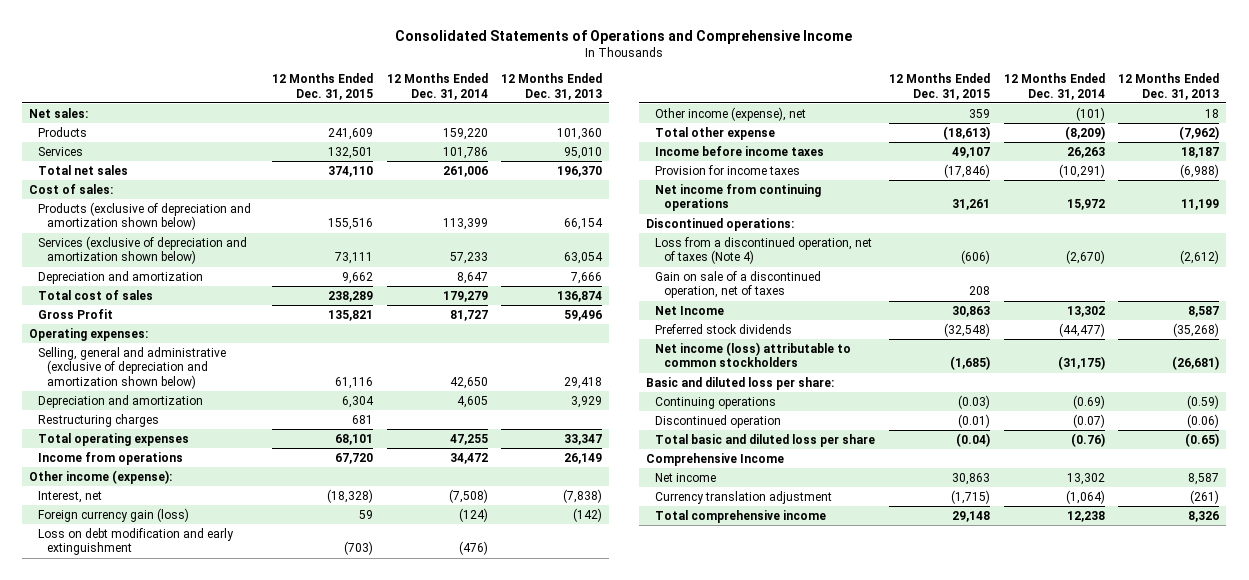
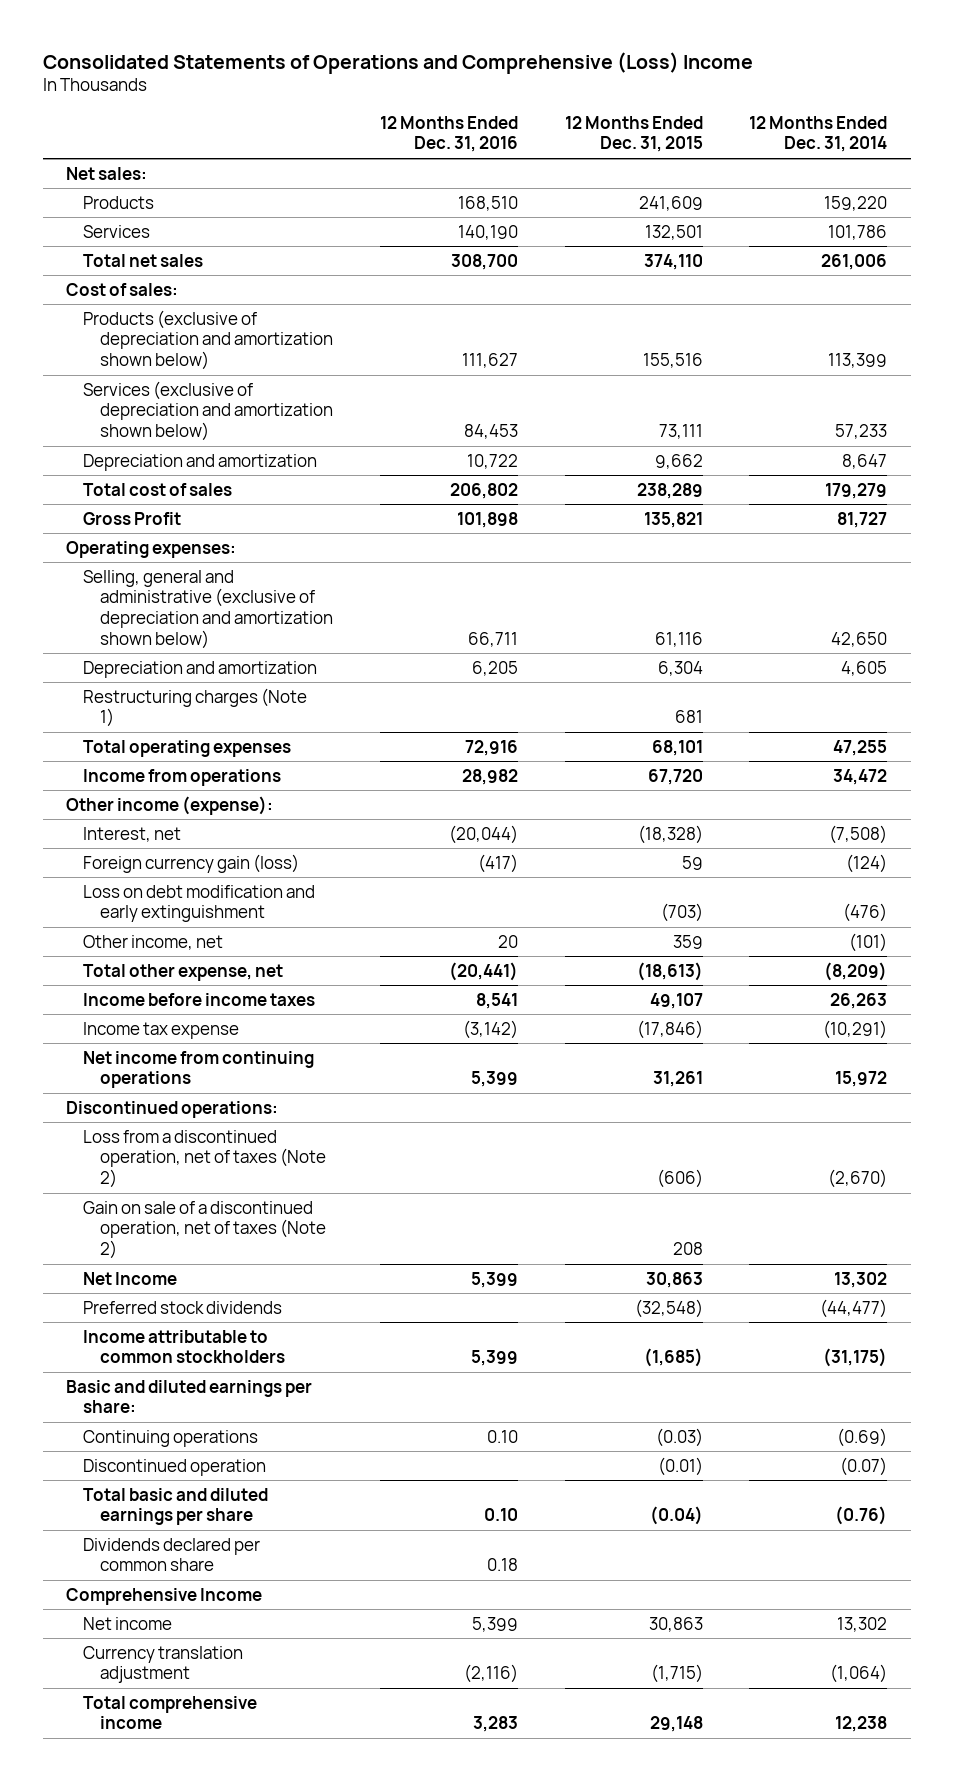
[395,29,853,44] Consolidated Statements of Operations and Comprehensive Income -> [42,51,753,74] Consolidated Statements of Operations and Comprehensive (Loss) Income
[501,73,603,100] 12 Months Ended Dec. 31, 2013 -> none
none -> [379,115,518,153] 12 Months Ended Dec. 31, 2016
[37,413,159,427] Restructuring charges -> [83,687,308,728] Restructuring charges (Note 1)
[655,106,807,121] Other income (expense), net -> [83,934,224,950] Other income, net
[655,126,776,140] Total other expense -> [83,963,284,981] Total other expense, net
[655,164,801,175] Provision for income taxes -> [83,1021,240,1039] Income tax expense
[655,236,873,265] Loss from a discontinued operation, net of taxes (Note 4) -> [83,1129,327,1189] Loss from a discontinued operation, net of taxes (Note 2)
[655,270,822,299] Gain on sale of a discontinued operation, net of taxes -> [83,1200,327,1260] Gain on sale of a discontinued operation, net of taxes (Note 2)
[655,341,852,368] Net income (loss) attributable to common stockholders -> [83,1329,286,1364] Income attributable to common stockholders
[646,376,835,390] Basic and diluted loss per share: -> [66,1379,313,1414] Basic and diluted earnings per share:
[655,433,876,447] Total basic and diluted loss per share -> [83,1487,269,1526] Total basic and diluted earnings per share
none -> [83,1537,261,1572] Dividends declared per common share

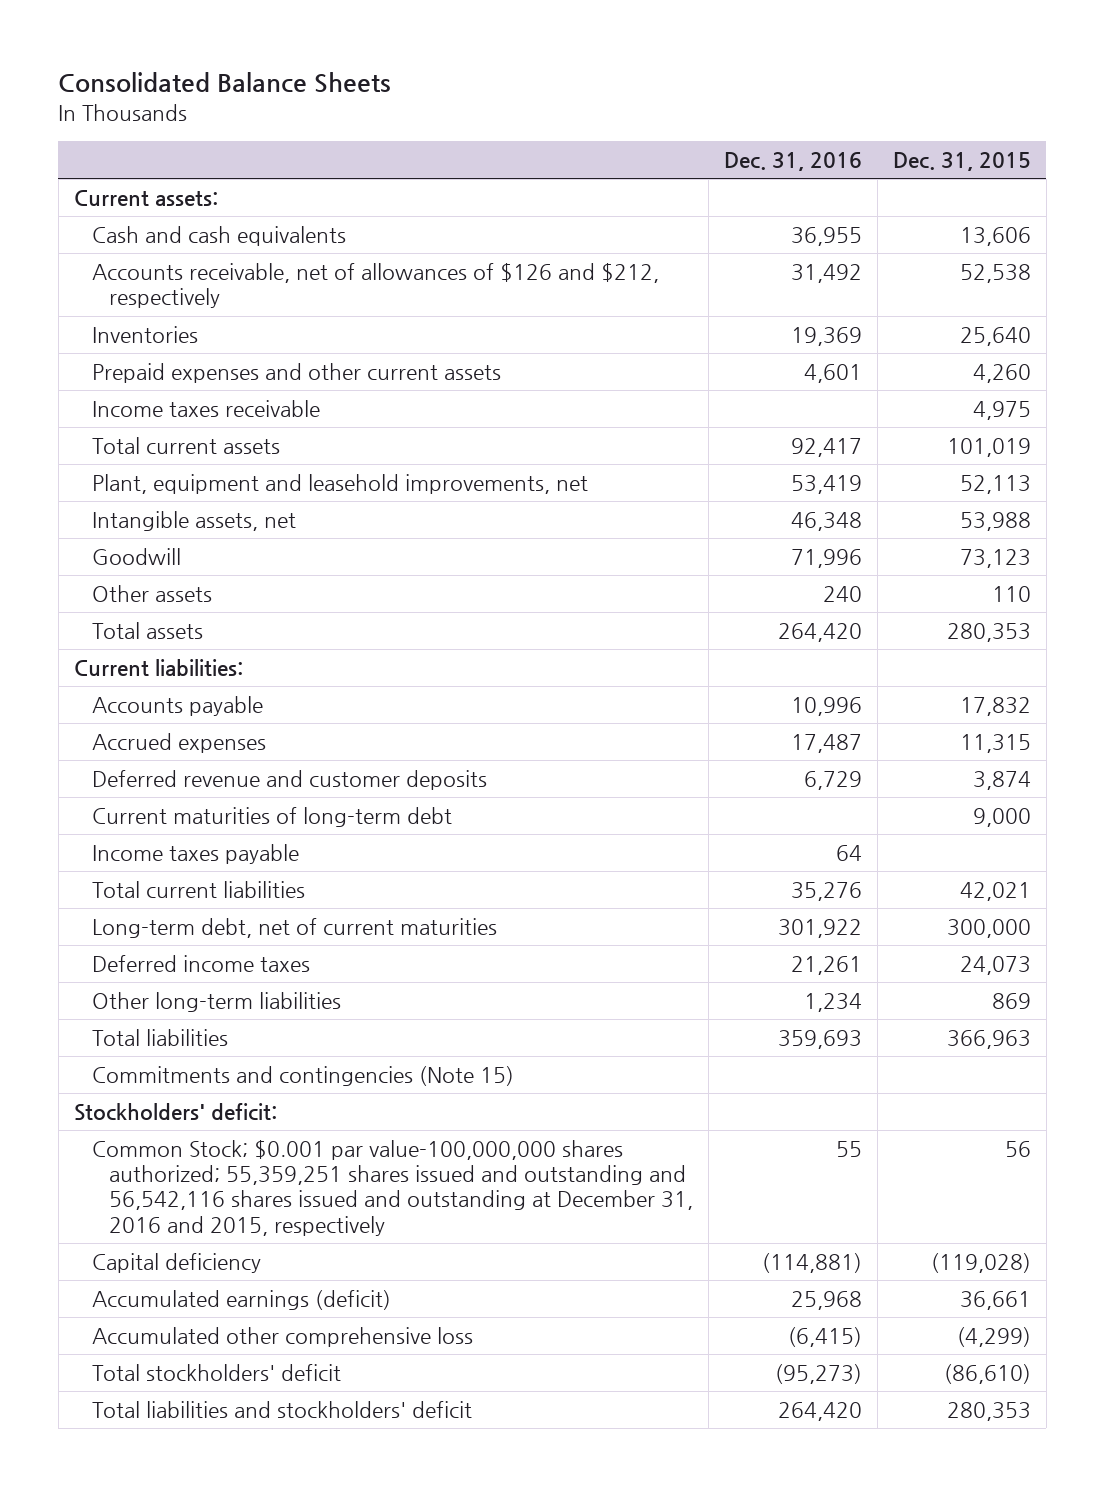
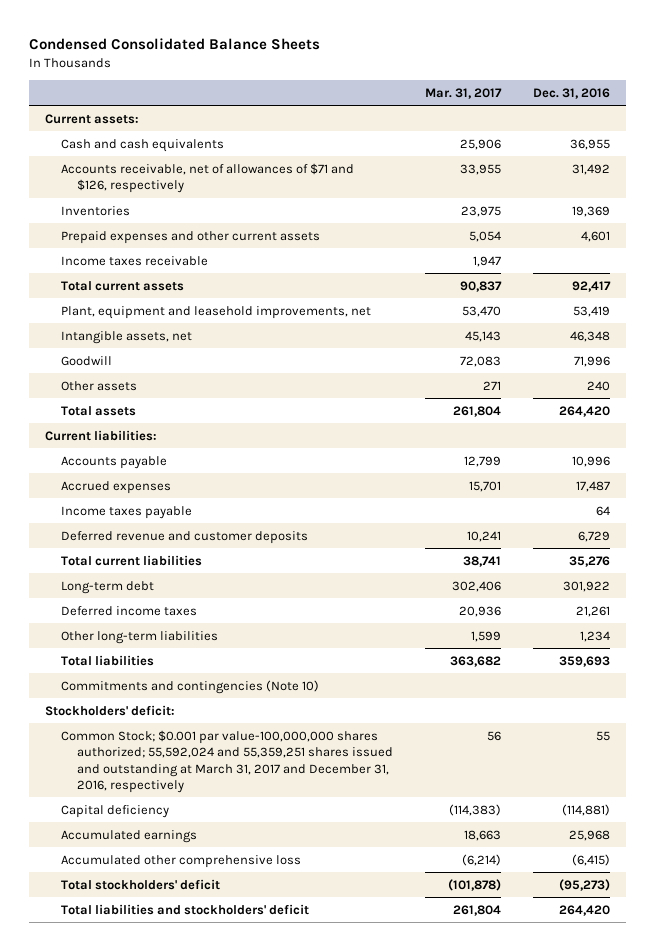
[58,72,392,94] Consolidated Balance Sheets -> [28,38,320,51] Condensed Consolidated Balance Sheets
[893,152,1032,172] Dec. 31, 2015 -> none
none -> [424,87,502,99] Mar. 31, 2017
[91,263,659,309] Accounts receivable, net of allowances of $126 and $212, respectively -> [60,162,354,194] Accounts receivable, net of allowances of $71 and $126, respectively
[91,807,452,828] Current maturities of long-term debt -> none
[91,770,487,791] Deferred revenue and customer deposits -> [60,530,308,544] Deferred revenue and customer deposits
[91,918,497,939] Long-term debt, net of current maturities -> [60,580,154,594] Long-term debt
[91,1066,514,1087] Commitments and contingencies (Note 15) -> [60,679,319,694] Commitments and contingencies (Note 10)
[91,1140,694,1236] Common Stock; $0.001 par value-100,000,000 shares authorized; 55,359,251 shares issued and outstanding and 56,542,116 shares issued and outstanding at December 31, 2016 and 2015, respectively -> [60,729,393,793] Common Stock; $0.001 par value-100,000,000 shares authorized; 55,592,024 and 55,359,251 shares issued and outstanding at March 31, 2017 and December 31, 2016, respectively
[91,1290,391,1311] Accumulated earnings (deficit) -> [60,829,197,843] Accumulated earnings

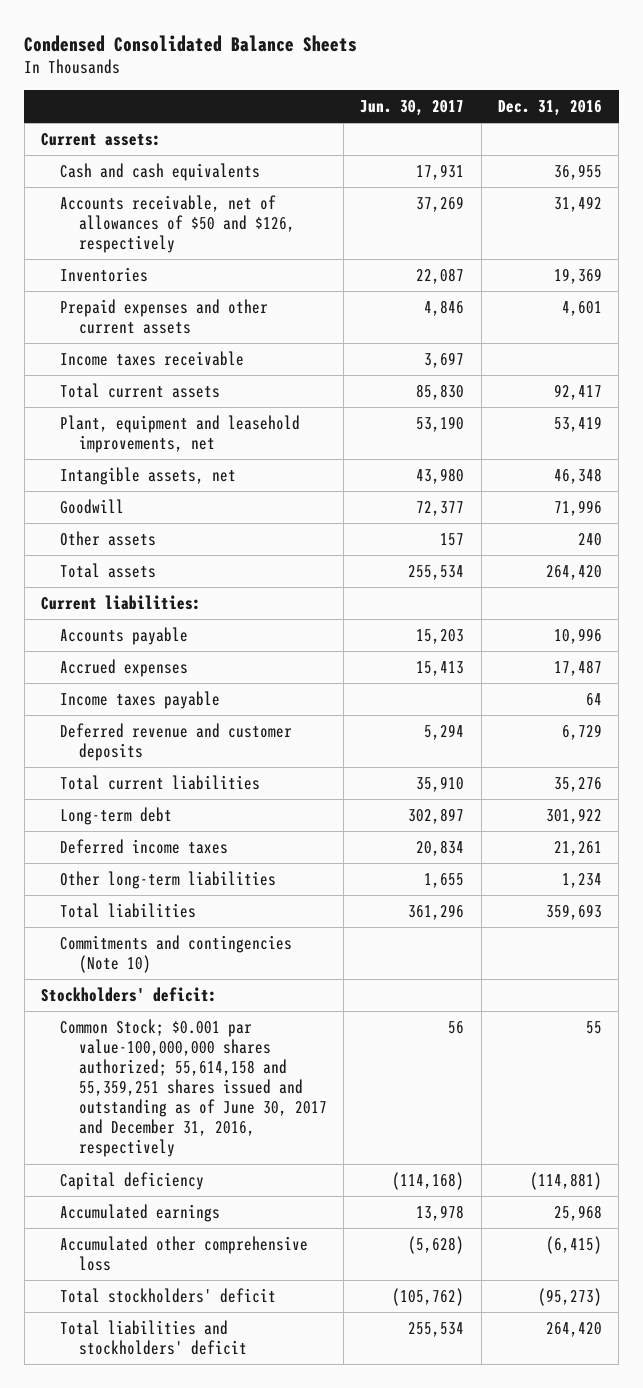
[424,87,502,99] Mar. 31, 2017 -> none
none -> [360,100,465,117] Jun. 30, 2017
[60,162,354,194] Accounts receivable, net of allowances of $71 and $126, respectively -> [60,194,295,254] Accounts receivable, net of allowances of $50 and $126, respectively
[60,729,393,793] Common Stock; $0.001 par value-100,000,000 shares authorized; 55,592,024 and 55,359,251 shares issued and outstanding at March 31, 2017 and December 31, 2016, respectively -> [60,1018,327,1158] Common Stock; $0.001 par value-100,000,000 shares authorized; 55,614,158 and 55,359,251 shares issued and outstanding as of June 30, 2017 and December 31, 2016, respectively

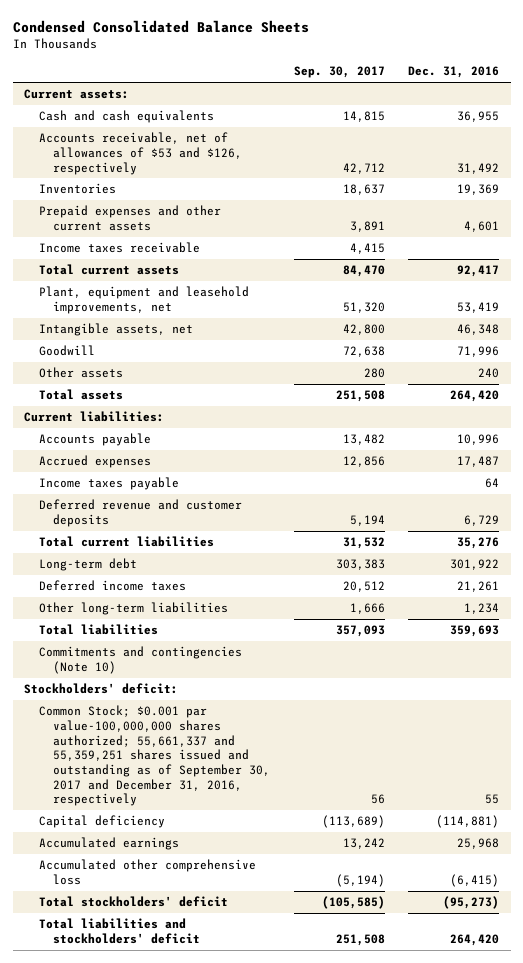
[360,100,465,117] Jun. 30, 2017 -> none
none -> [293,66,385,79] Sep. 30, 2017
[60,194,295,254] Accounts receivable, net of allowances of $50 and $126, respectively -> [38,132,243,175] Accounts receivable, net of allowances of $53 and $126, respectively
[60,1018,327,1158] Common Stock; $0.001 par value-100,000,000 shares authorized; 55,614,158 and 55,359,251 shares issued and outstanding as of June 30, 2017 and December 31, 2016, respectively -> [38,705,271,807] Common Stock; $0.001 par value-100,000,000 shares authorized; 55,661,337 and 55,359,251 shares issued and outstanding as of September 30, 2017 and December 31, 2016, respectively

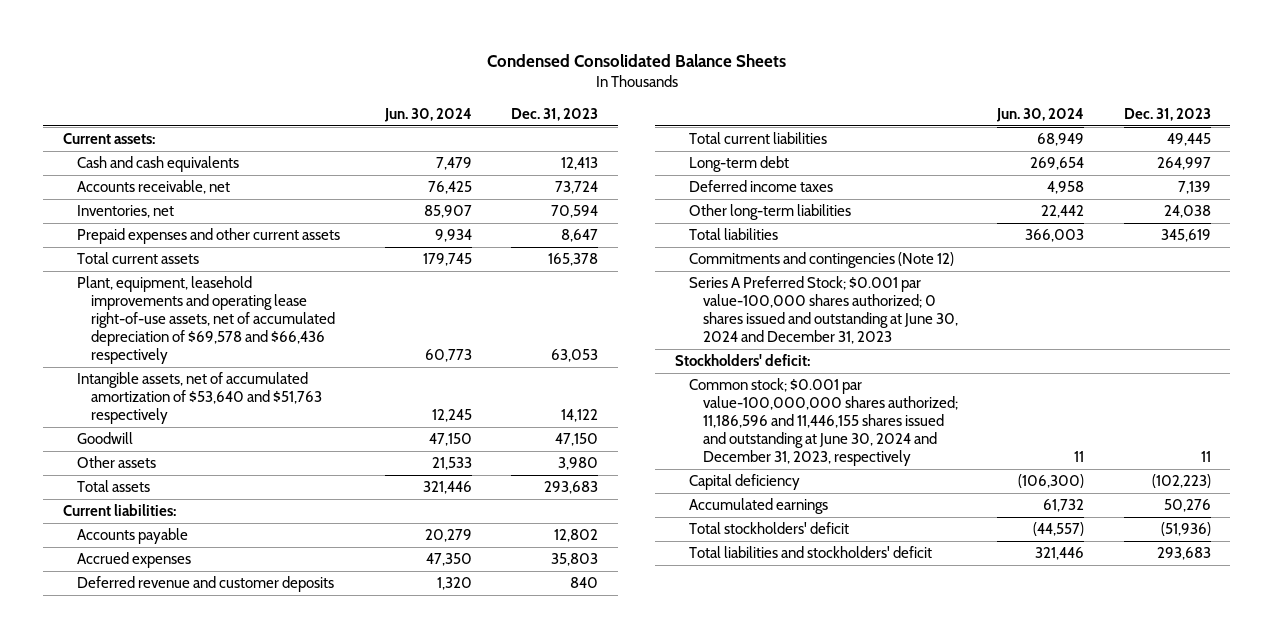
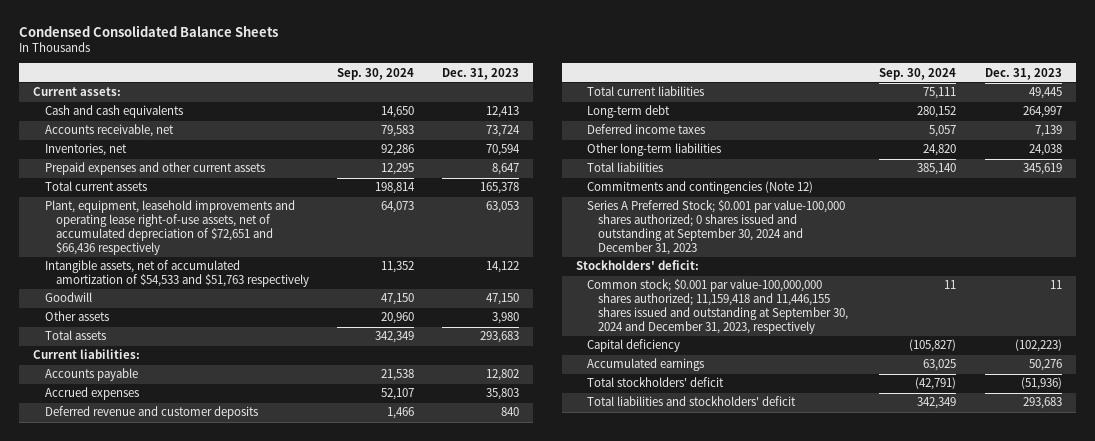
[384,107,473,122] Jun. 30, 2024 -> none
none -> [336,67,414,80] Sep. 30, 2024
[76,276,335,365] Plant, equipment, leasehold improvements and operating lease right-of-use assets, net of accumulated depreciation of $69,578 and $66,436 respectively -> [44,200,295,255] Plant, equipment, leasehold improvements and operating lease right-of-use assets, net of accumulated depreciation of $72,651 and $66,436 respectively
[76,372,322,425] Intangible assets, net of accumulated amortization of $53,640 and $51,763 respectively -> [44,260,309,288] Intangible assets, net of accumulated amortization of $54,533 and $51,763 respectively
[689,276,959,345] Series A Preferred Stock; $0.001 par value-100,000 shares authorized; 0 shares issued and outstanding at June 30, 2024 and December 31, 2023 -> [586,200,845,255] Series A Preferred Stock; $0.001 par value-100,000 shares authorized; 0 shares issued and outstanding at September 30, 2024 and December 31, 2023
[689,378,959,467] Common stock; $0.001 par value-100,000,000 shares authorized; 11,186,596 and 11,446,155 shares issued and outstanding at June 30, 2024 and December 31, 2023, respectively -> [586,279,849,334] Common stock; $0.001 par value-100,000,000 shares authorized; 11,159,418 and 11,446,155 shares issued and outstanding at September 30, 2024 and December 31, 2023, respectively

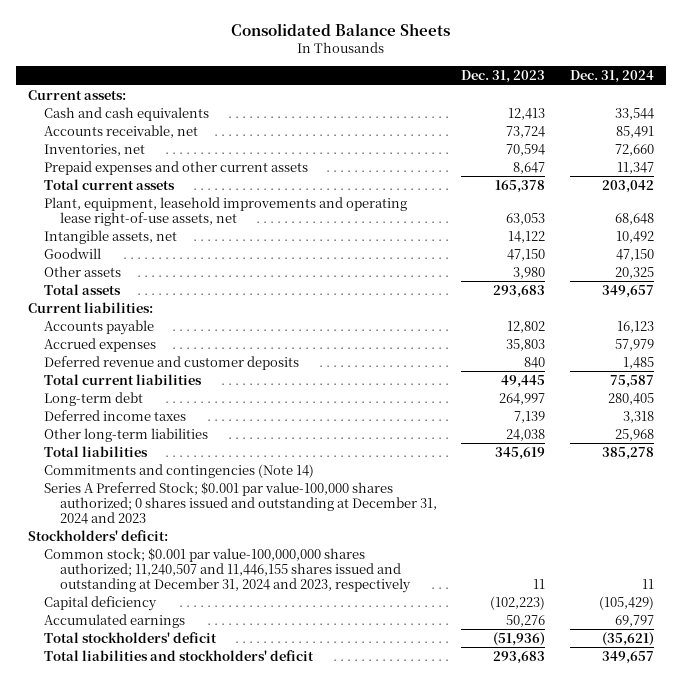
[19,24,279,37] Condensed Consolidated Balance Sheets -> [231,22,451,36] Consolidated Balance Sheets
[336,67,414,80] Sep. 30, 2024 -> none
none -> [569,70,654,84] Dec. 31, 2024
[44,200,295,255] Plant, equipment, leasehold improvements and operating lease right-of-use assets, net of accumulated depreciation of $72,651 and $66,436 respectively -> [43,196,407,226] Plant, equipment, leasehold improvements and operating lease right-of-use assets, net
[44,260,309,288] Intangible assets, net of accumulated amortization of $54,533 and $51,763 respectively -> [43,229,177,244] Intangible assets, net
[586,181,813,195] Commitments and contingencies (Note 12) -> [43,463,314,478] Commitments and contingencies (Note 14)
[586,200,845,255] Series A Preferred Stock; $0.001 par value-100,000 shares authorized; 0 shares issued and outstanding at September 30, 2024 and December 31, 2023 -> [43,481,437,524] Series A Preferred Stock; $0.001 par value-100,000 shares authorized; 0 shares issued and outstanding at December 31, 2024 and 2023
[586,279,849,334] Common stock; $0.001 par value-100,000,000 shares authorized; 11,159,418 and 11,446,155 shares issued and outstanding at September 30, 2024 and December 31, 2023, respectively -> [43,547,411,593] Common stock; $0.001 par value-100,000,000 shares authorized; 11,240,507 and 11,446,155 shares issued and outstanding at December 31, 2024 and 2023, respectively

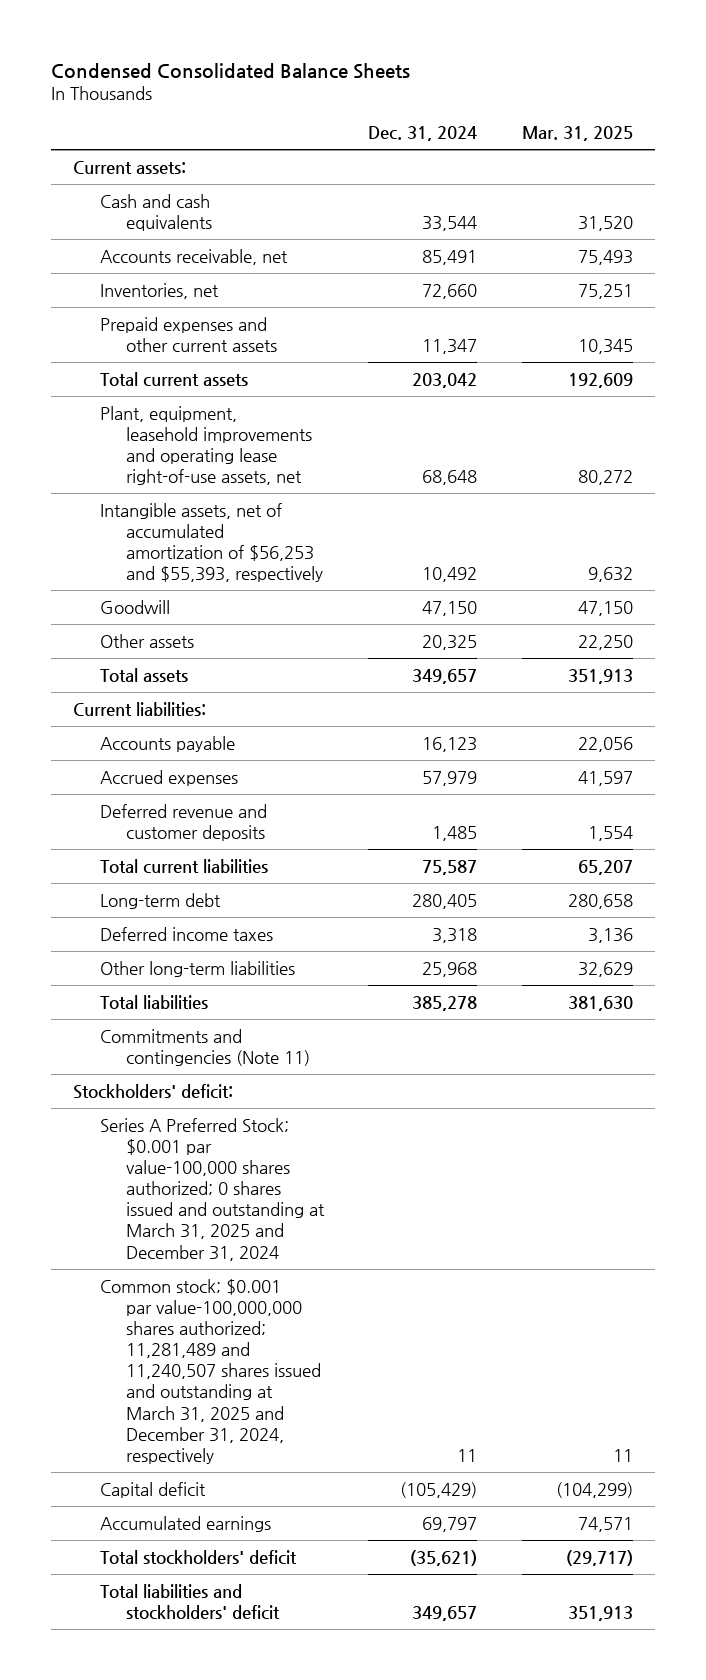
[231,22,451,36] Consolidated Balance Sheets -> [51,62,411,79] Condensed Consolidated Balance Sheets
[461,70,546,84] Dec. 31, 2023 -> none
none -> [521,126,633,142] Mar. 31, 2025
[43,229,177,244] Intangible assets, net -> [99,502,323,583] Intangible assets, net of accumulated amortization of $56,253 and $55,393, respectively
[43,481,437,524] Series A Preferred Stock; $0.001 par value-100,000 shares authorized; 0 shares issued and outstanding at December 31, 2024 and 2023 -> none
[43,463,314,478] Commitments and contingencies (Note 14) -> [99,1028,310,1066] Commitments and contingencies (Note 11)
none -> [99,1117,325,1261] Series A Preferred Stock; $0.001 par value-100,000 shares authorized; 0 shares issued and outstanding at March 31, 2025 and December 31, 2024
[43,547,411,593] Common stock; $0.001 par value-100,000,000 shares authorized; 11,240,507 and 11,446,155 shares issued and outstanding at December 31, 2024 and 2023, respectively -> [99,1278,321,1464] Common stock; $0.001 par value-100,000,000 shares authorized; 11,281,489 and 11,240,507 shares issued and outstanding at March 31, 2025 and December 31, 2024, respectively
[43,595,157,611] Capital deficiency -> [99,1481,206,1498] Capital deficit

